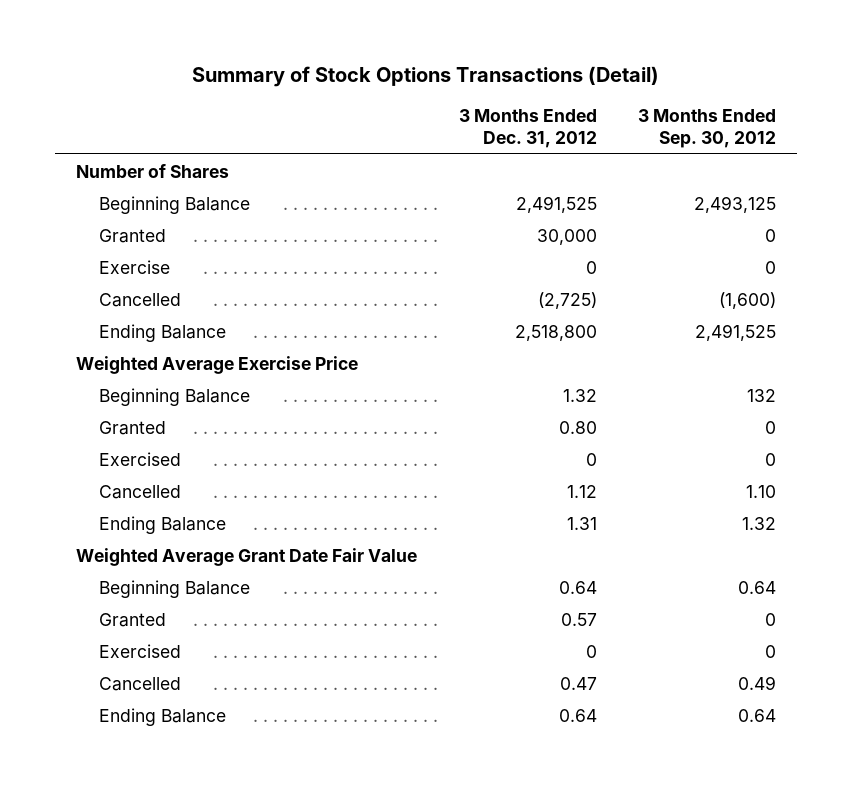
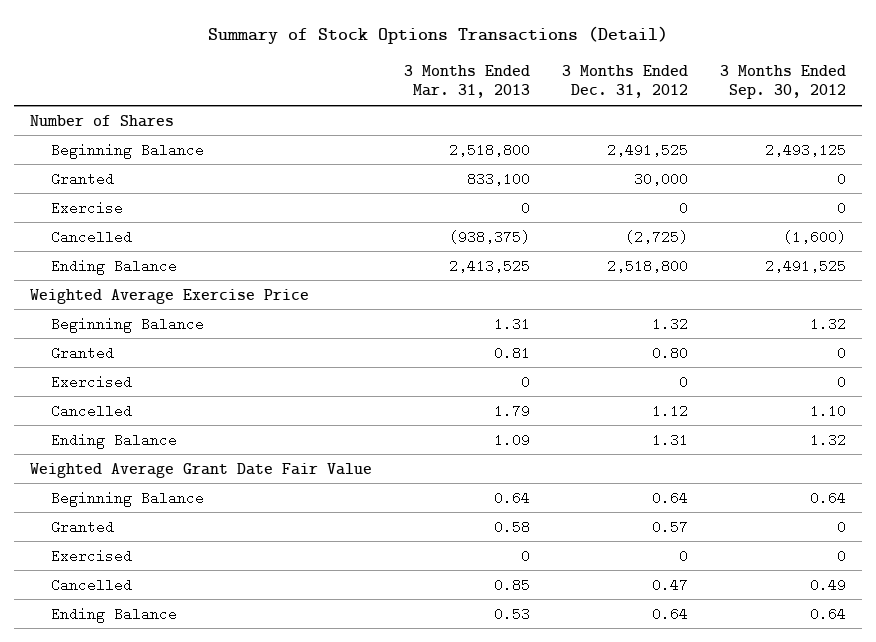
none -> [404,65,531,99] 3 Months Ended Mar. 31, 2013
[747,388,777,402] 132 -> [809,316,846,331] 1.32

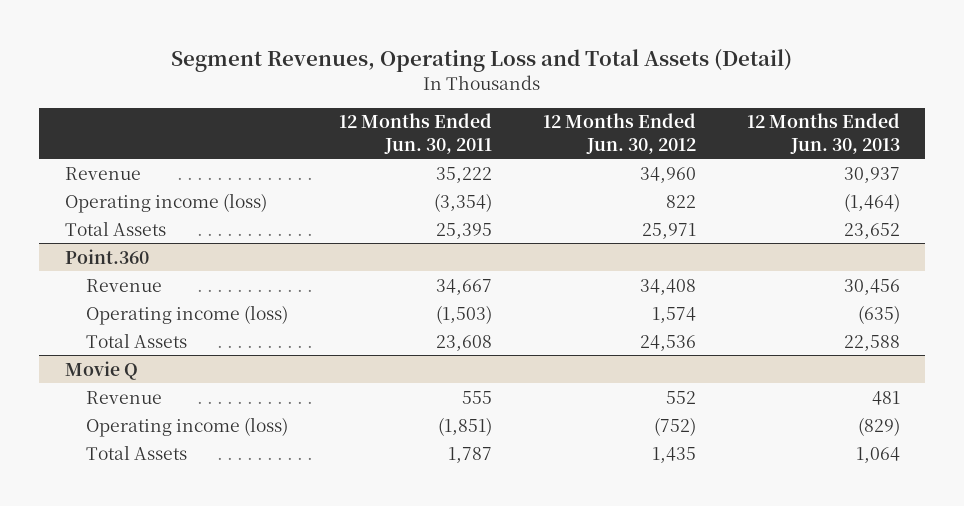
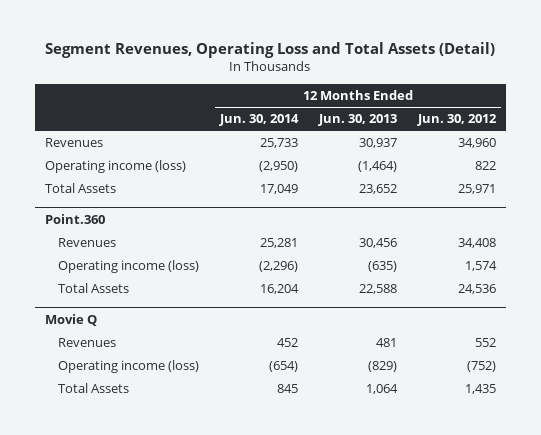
[338,113,492,154] 12 Months Ended Jun. 30, 2011 -> none
none -> [218,114,299,127] Jun. 30, 2014
[64,166,141,180] Revenue -> [45,138,104,148] Revenues
[85,278,162,292] Revenue -> [58,238,117,248] Revenues
[85,390,162,404] Revenue -> [58,338,117,348] Revenues

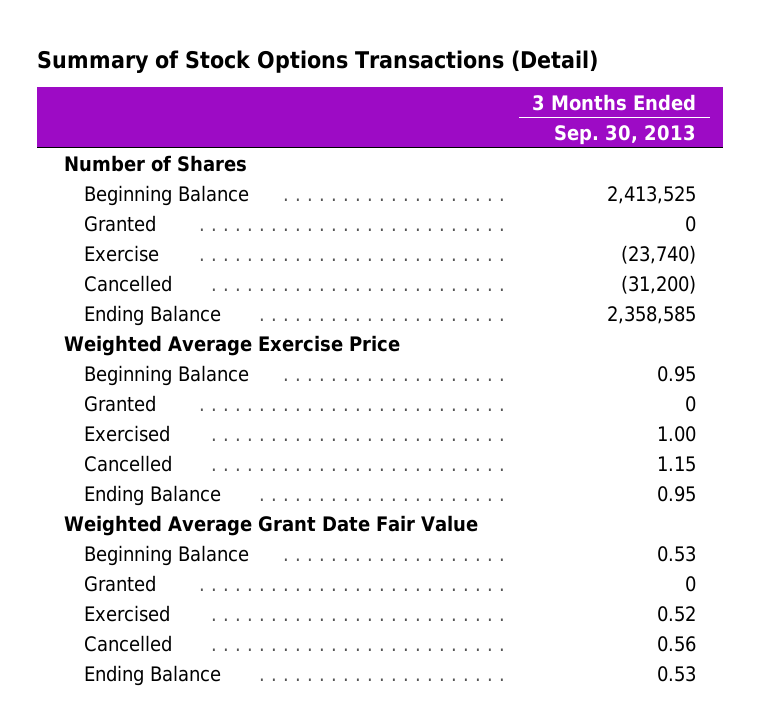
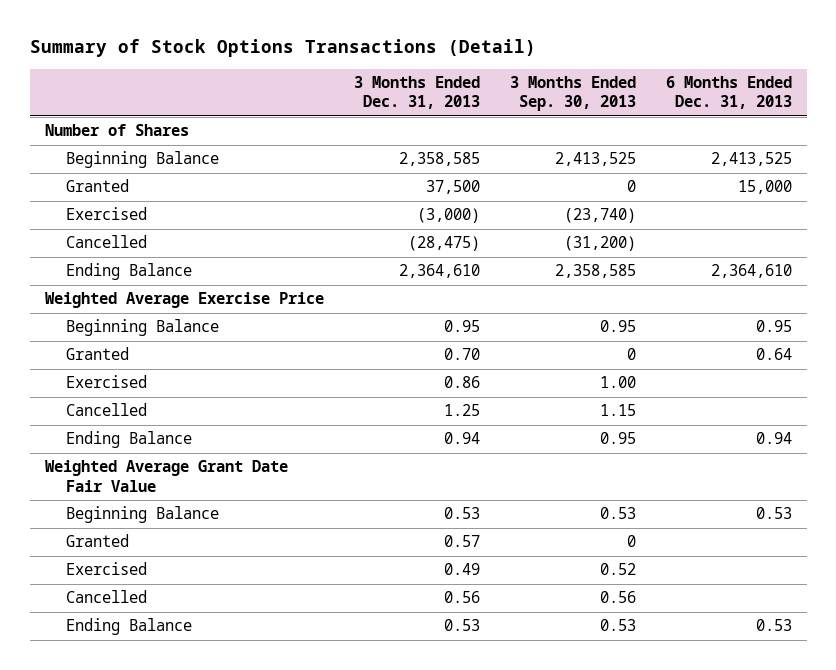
none -> [353,76,480,110] 3 Months Ended Dec. 31, 2013
none -> [665,76,792,110] 6 Months Ended Dec. 31, 2013
[83,245,159,263] Exercise -> [66,207,148,221] Exercised

